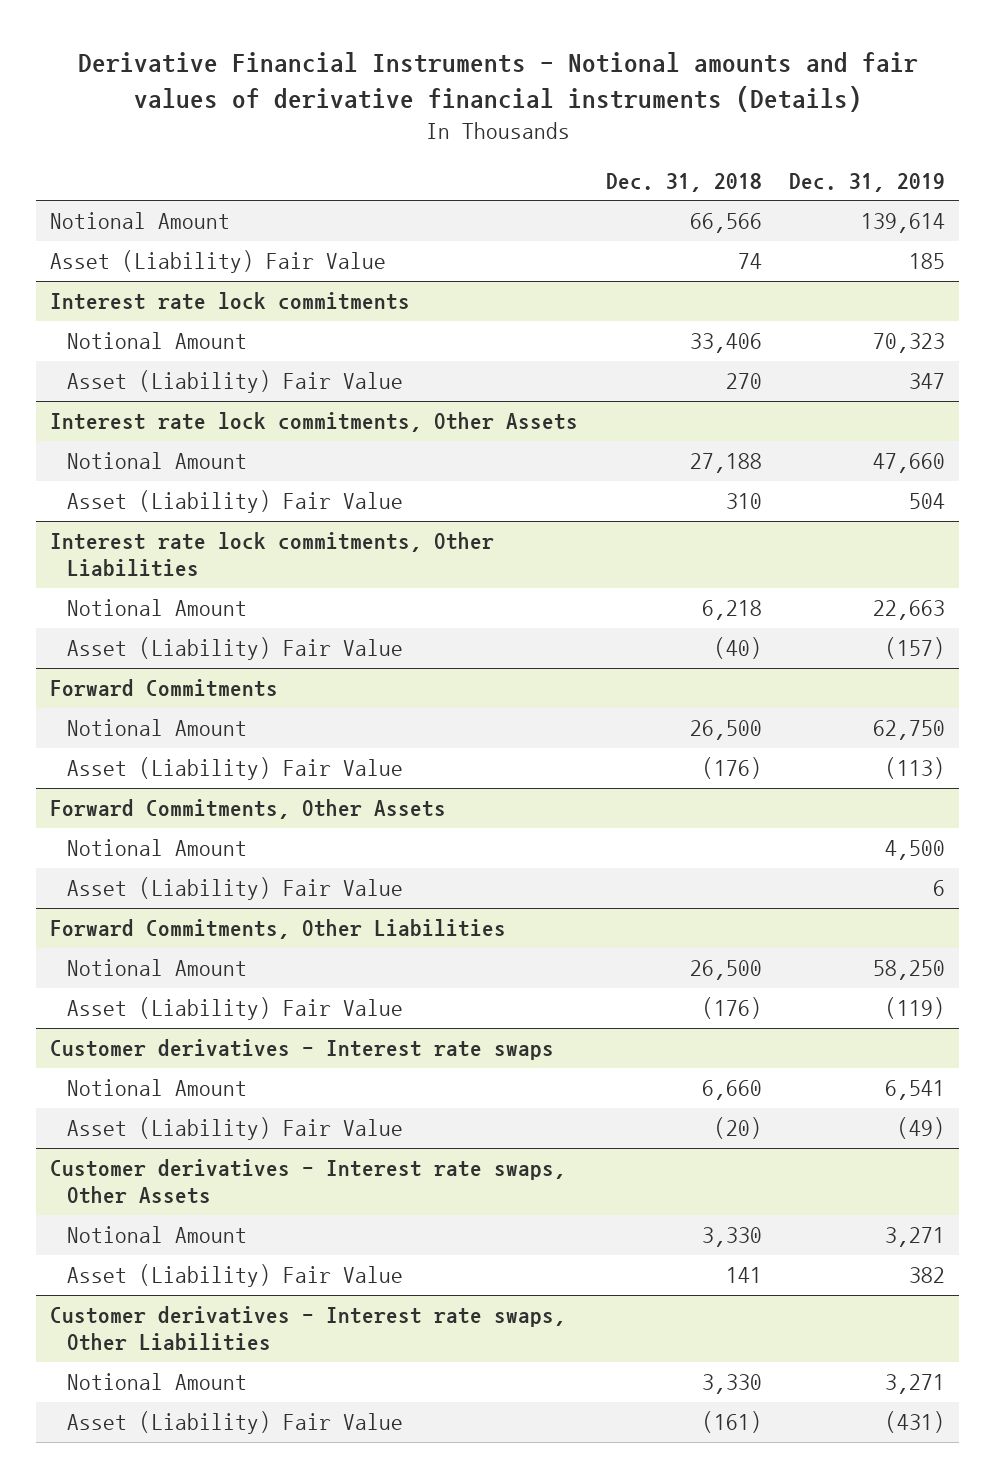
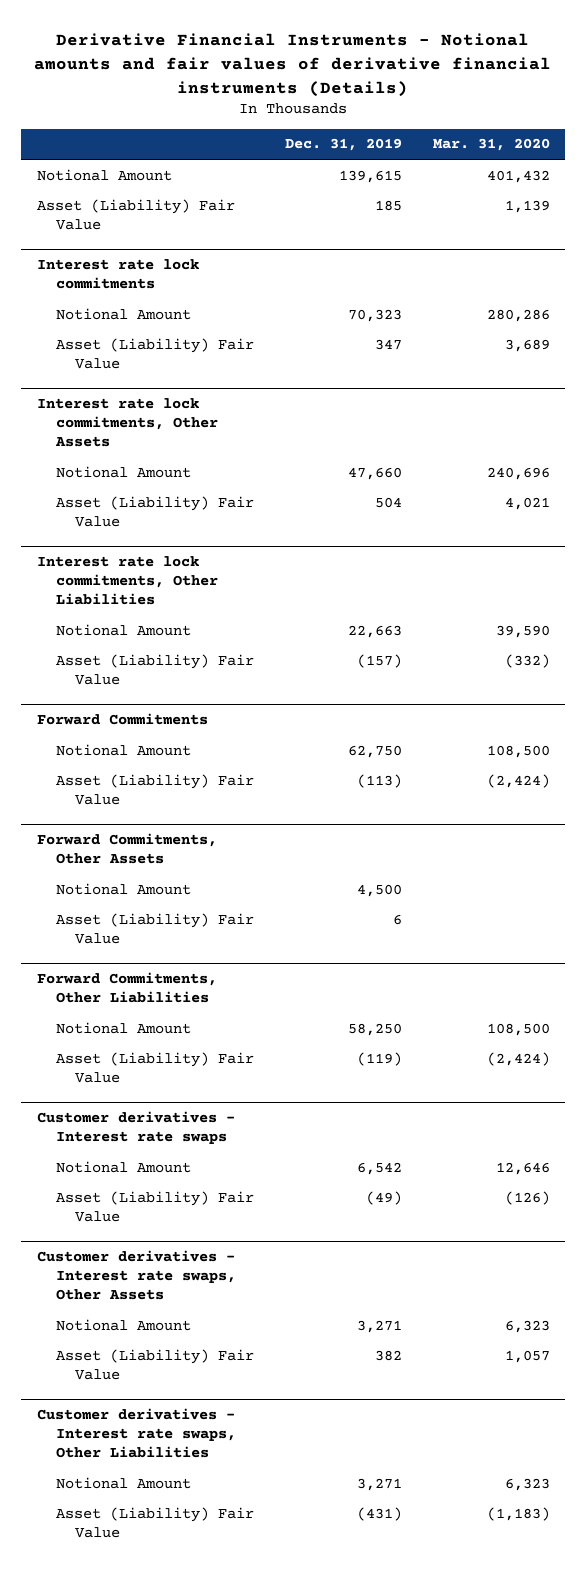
[605,172,762,192] Dec. 31, 2018 -> none
none -> [432,138,550,152] Mar. 31, 2020
[861,213,946,234] 139,614 -> [338,169,402,183] 139,615
[885,1080,946,1101] 6,541 -> [356,1161,402,1175] 6,542

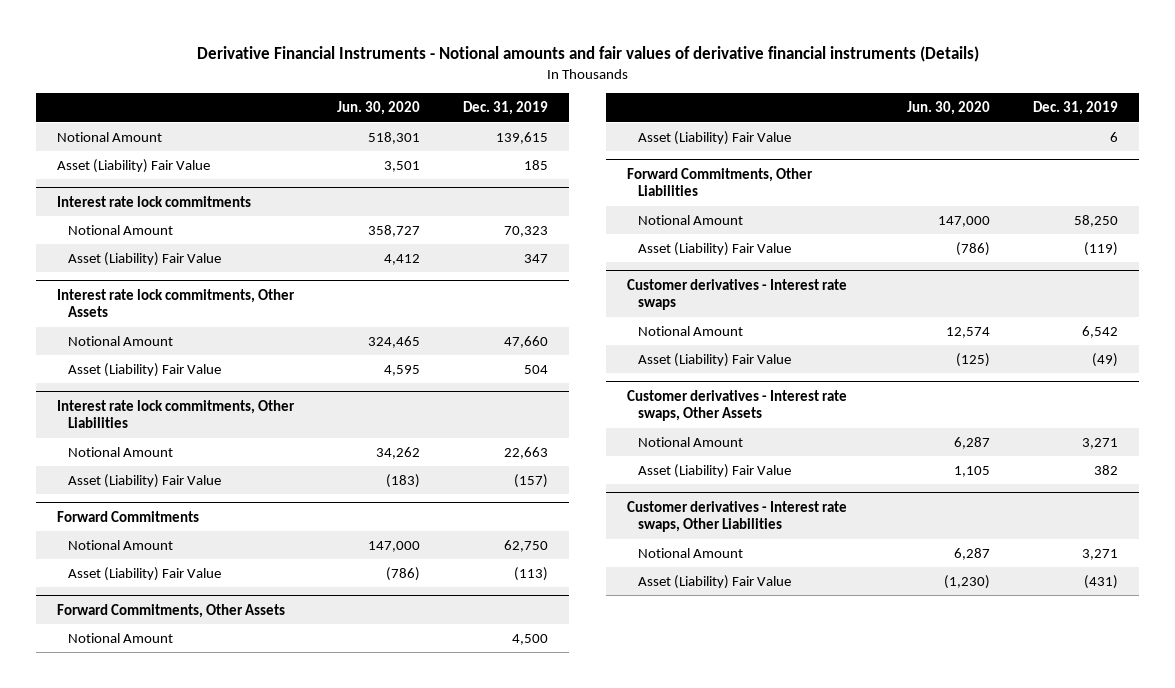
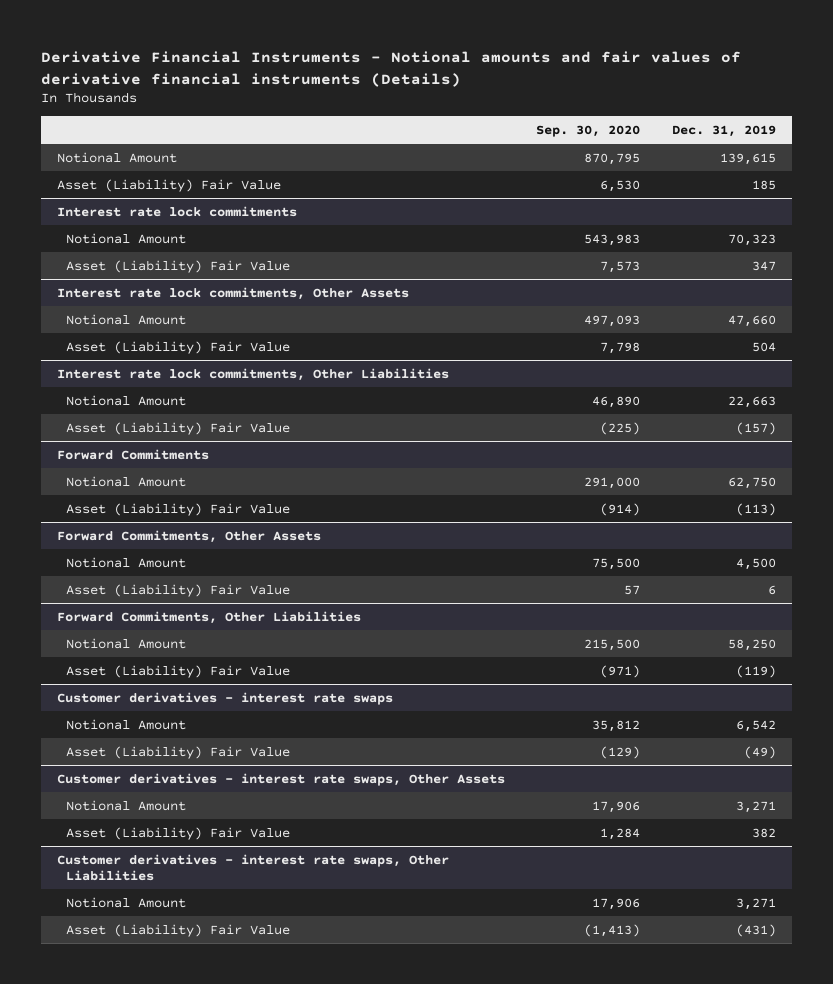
[337,101,421,116] Jun. 30, 2020 -> none
none -> [536,124,641,137] Sep. 30, 2020
[627,278,848,311] Customer derivatives - Interest rate swaps -> [56,691,393,705] Customer derivatives - interest rate swaps
[627,389,848,422] Customer derivatives - Interest rate swaps, Other Assets -> [56,772,505,786] Customer derivatives - interest rate swaps, Other Assets
[627,500,848,533] Customer derivatives - Interest rate swaps, Other Liabilities -> [56,853,449,881] Customer derivatives - interest rate swaps, Other Liabilities

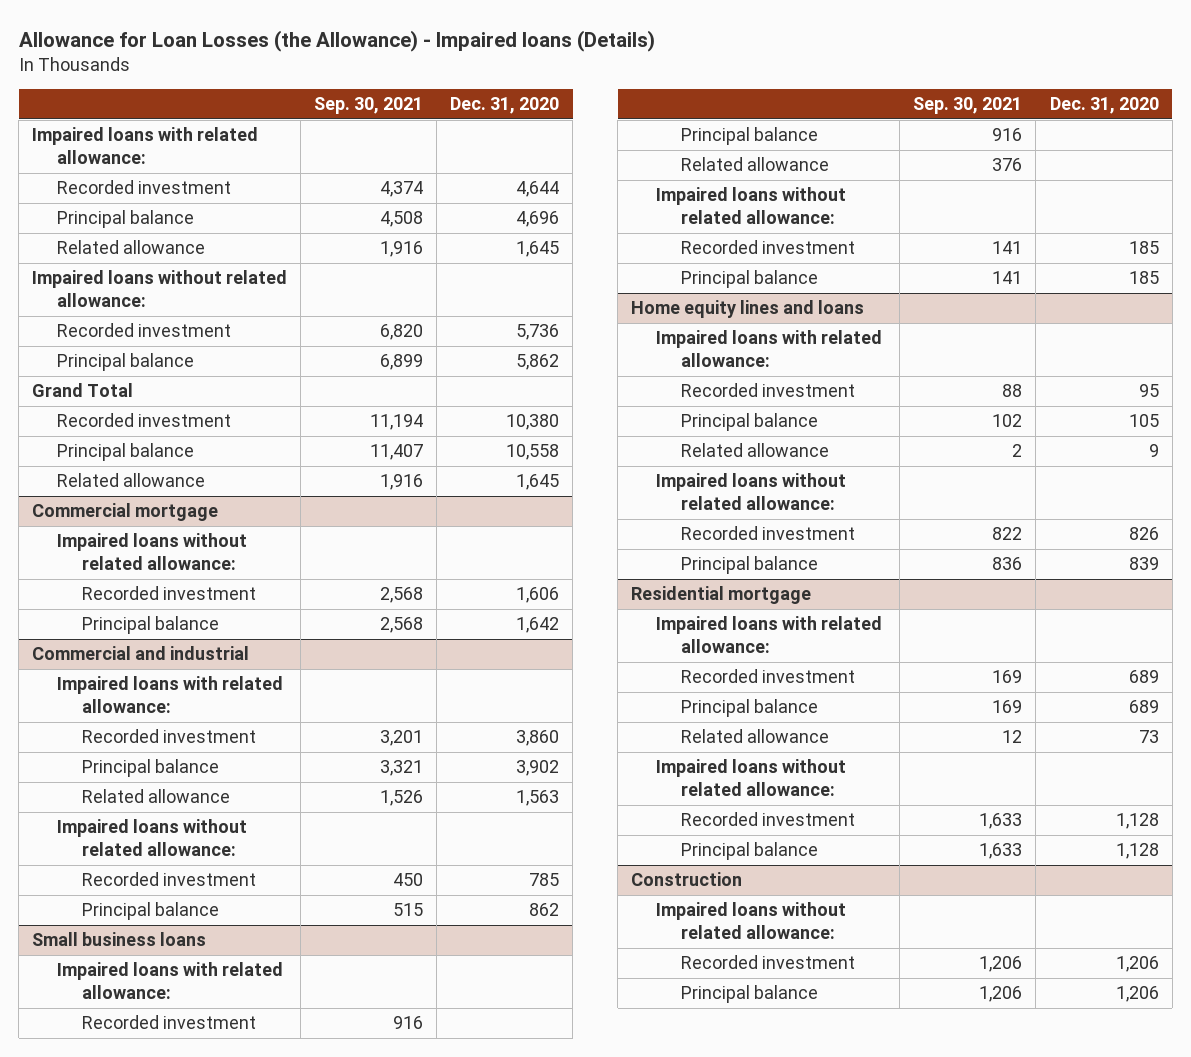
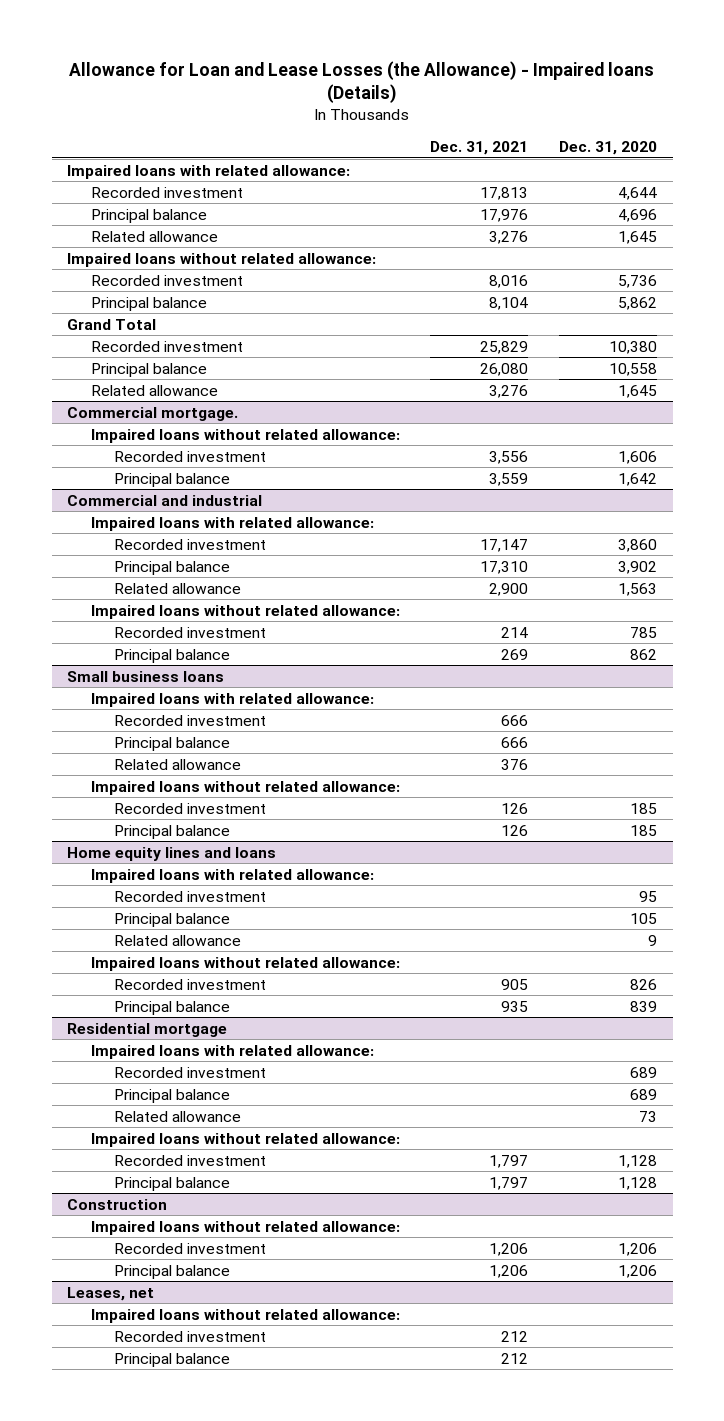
[18,29,655,52] Allowance for Loan Losses (the Allowance) - Impaired loans (Details) -> [69,60,655,104] Allowance for Loan and Lease Losses (the Allowance) - Impaired loans (Details)
[314,97,424,115] Sep. 30, 2021 -> none
none -> [430,141,529,156] Dec. 31, 2021
[32,503,219,522] Commercial mortgage -> [67,406,239,421] Commercial mortgage.
none -> [67,1286,155,1301] Leases, net
none -> [90,1308,400,1323] Impaired loans without related allowance:
none -> [113,1330,266,1342] Recorded investment
none -> [113,1352,230,1367] Principal balance

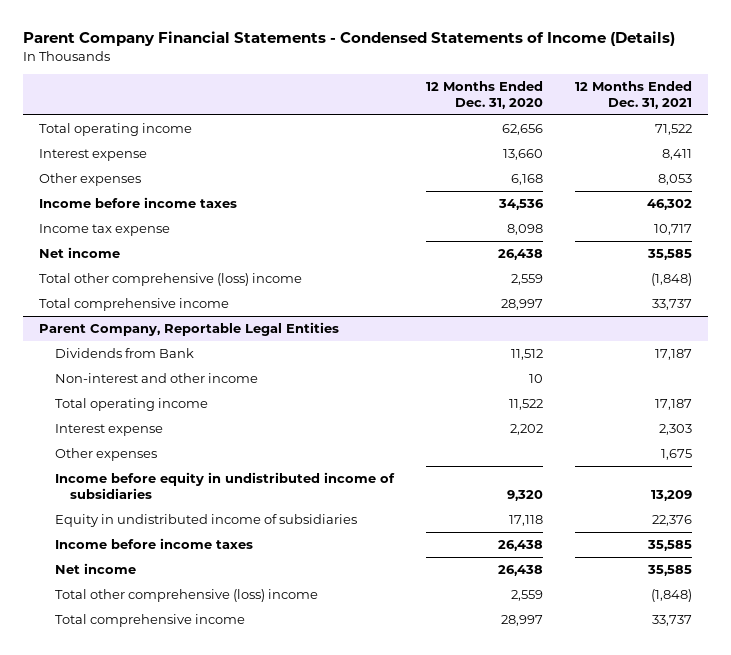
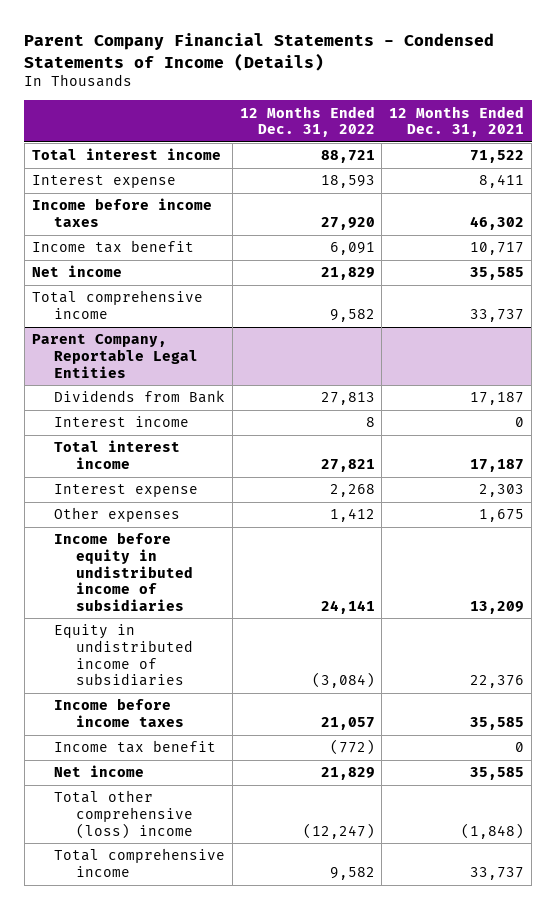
[425,81,543,109] 12 Months Ended Dec. 31, 2020 -> none
none -> [239,105,375,138] 12 Months Ended Dec. 31, 2022
[39,123,193,137] Total operating income -> [31,148,221,161] Total interest income
[39,173,142,187] Other expenses -> none
[39,224,171,237] Income tax expense -> [31,240,194,254] Income tax benefit
[39,273,303,287] Total other comprehensive (loss) income -> none
[54,373,258,384] Non-interest and other income -> none
none -> [53,416,189,428] Interest income
[54,398,208,412] Total operating income -> [53,440,180,469] Total interest income
none -> [53,740,216,754] Income tax benefit

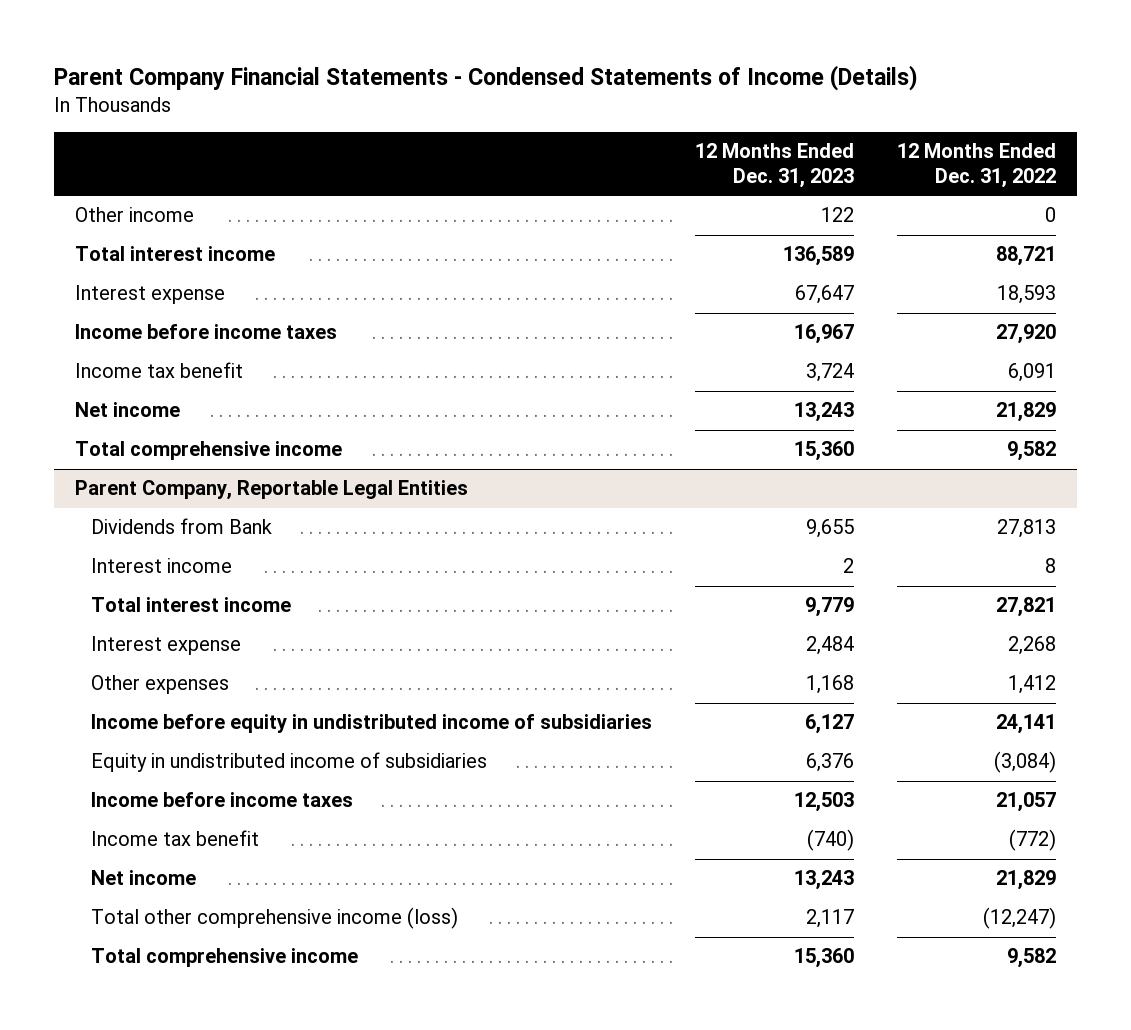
[389,105,525,138] 12 Months Ended Dec. 31, 2021 -> none
none -> [694,143,854,188] 12 Months Ended Dec. 31, 2023
none -> [75,207,195,223] Other income
[53,790,194,839] Total other comprehensive (loss) income -> [90,907,458,930] Total other comprehensive income (loss)

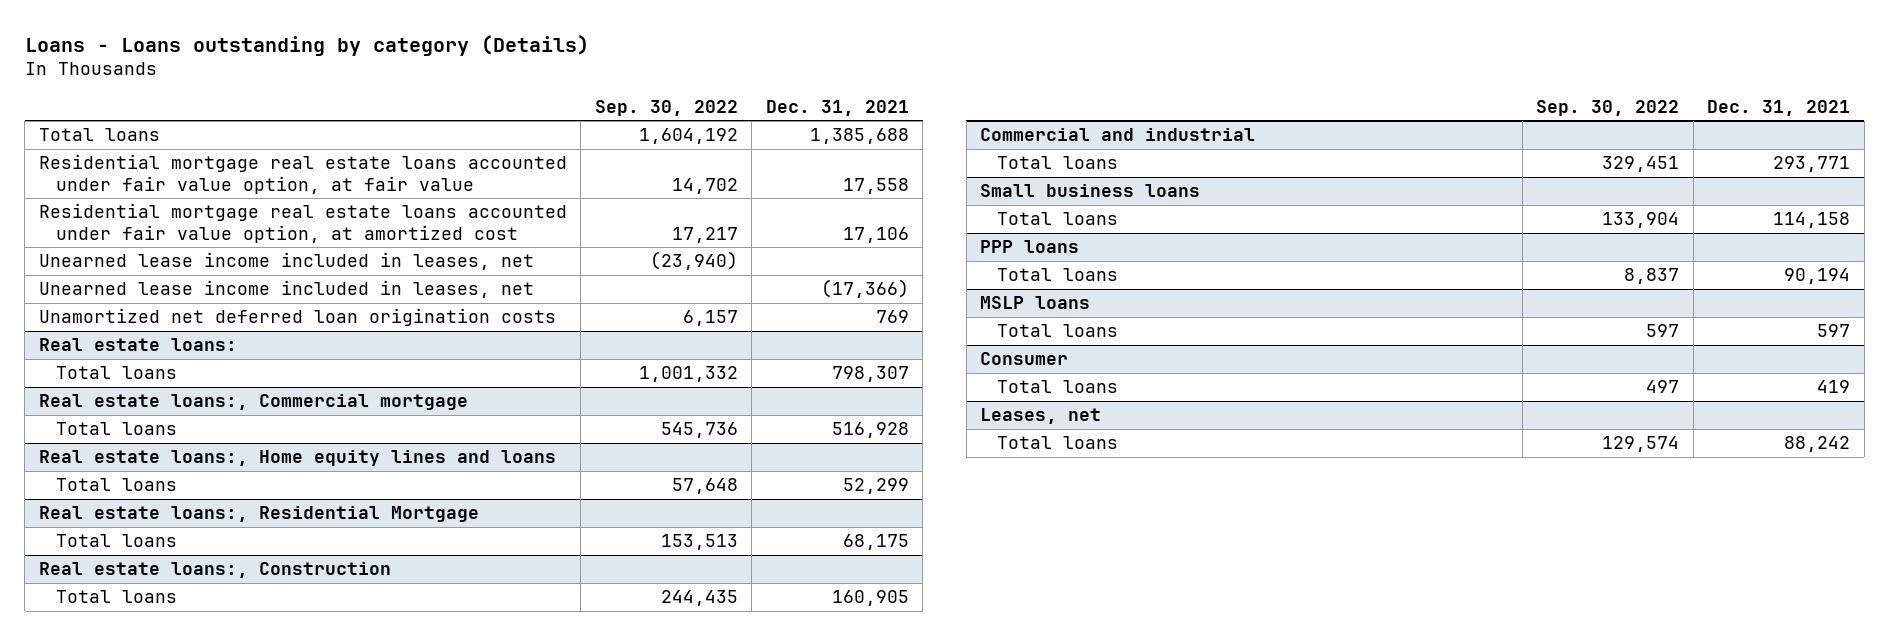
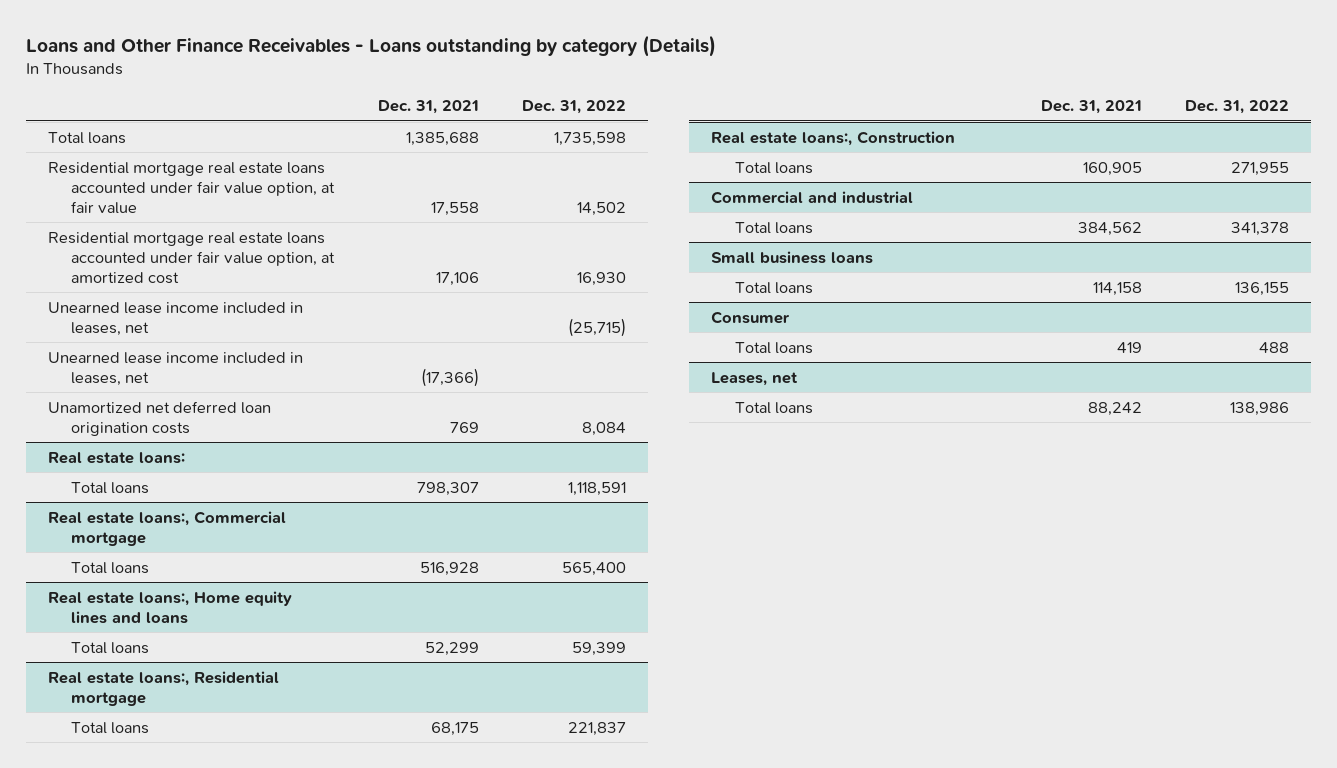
[24,34,589,56] Loans - Loans outstanding by category (Details) -> [26,34,717,57] Loans and Other Finance Receivables - Loans outstanding by category (Details)
[594,99,738,116] Sep. 30, 2022 -> none
none -> [522,100,627,115] Dec. 31, 2022
[38,506,479,523] Real estate loans:, Residential Mortgage -> [47,670,279,706] Real estate loans:, Residential mortgage
[1773,156,1851,173] 293,771 -> [1078,221,1143,236] 384,562
[980,240,1080,254] PPP loans -> none
[997,268,1119,282] Total loans -> none
[980,296,1091,310] MSLP loans -> none
[997,324,1119,338] Total loans -> none

